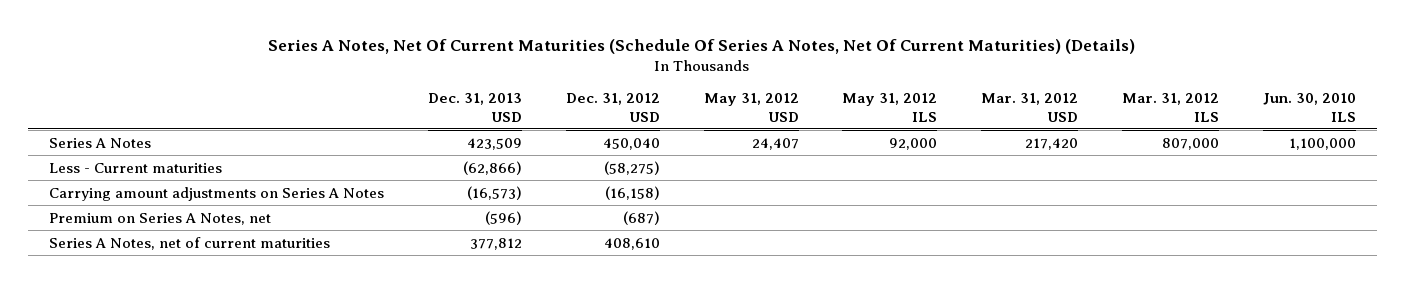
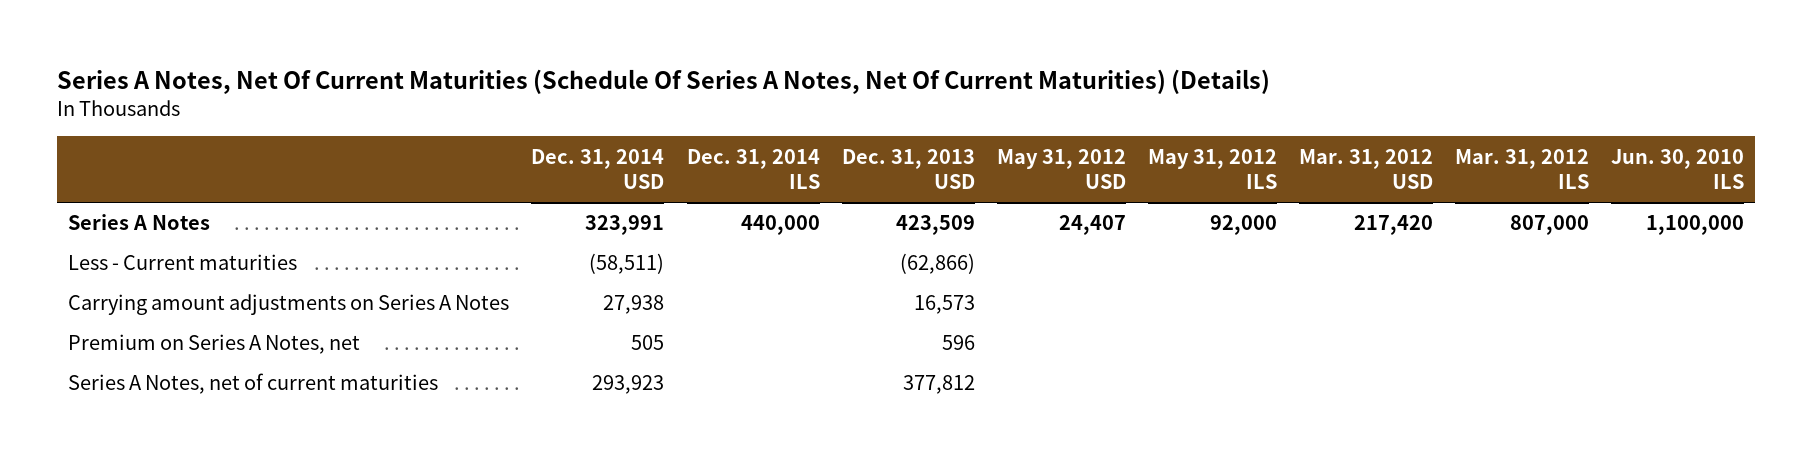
[565,93,660,122] Dec. 31, 2012 USD -> none
none -> [531,148,665,190] Dec. 31, 2014 USD
none -> [686,148,820,190] Dec. 31, 2014 ILS
[467,185,523,200] (16,573) -> [913,295,975,315] 16,573
[485,210,523,225] (596) -> [941,335,975,351] 596

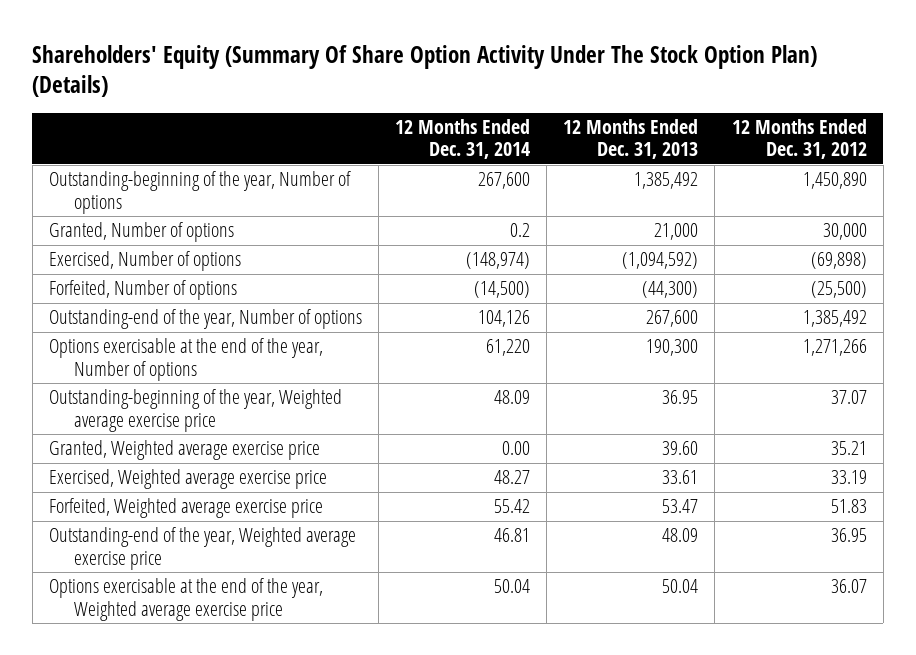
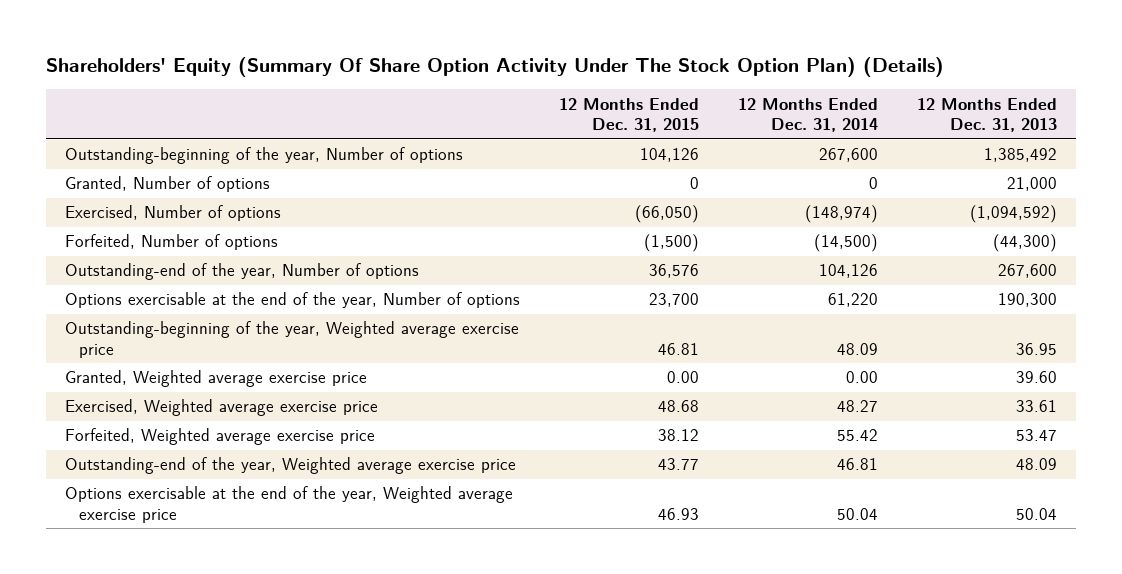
[731,118,867,160] 12 Months Ended Dec. 31, 2012 -> none
none -> [559,97,700,133] 12 Months Ended Dec. 31, 2015
[510,223,531,238] 0.2 -> [868,177,878,190] 0

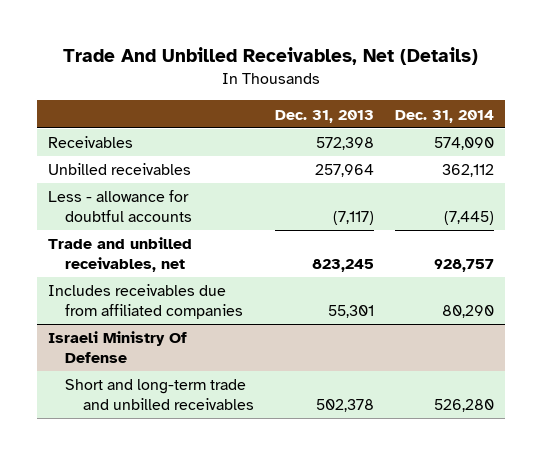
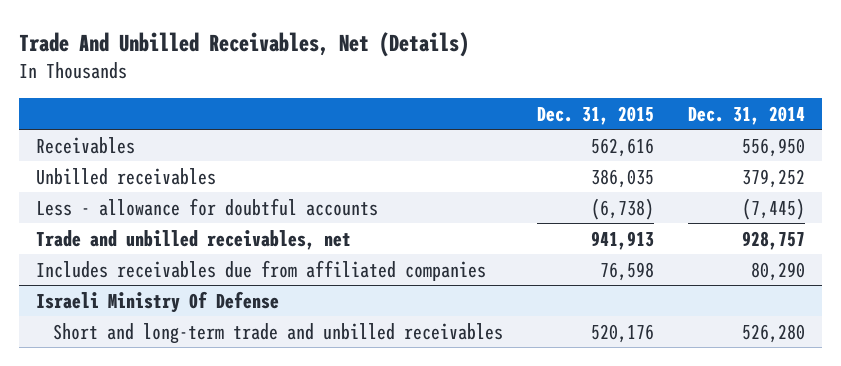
[275,109,375,123] Dec. 31, 2013 -> none
none -> [536,105,654,125] Dec. 31, 2015
[434,137,495,151] 574,090 -> [741,137,805,157] 556,950
[442,164,495,178] 362,112 -> [741,168,805,188] 379,252

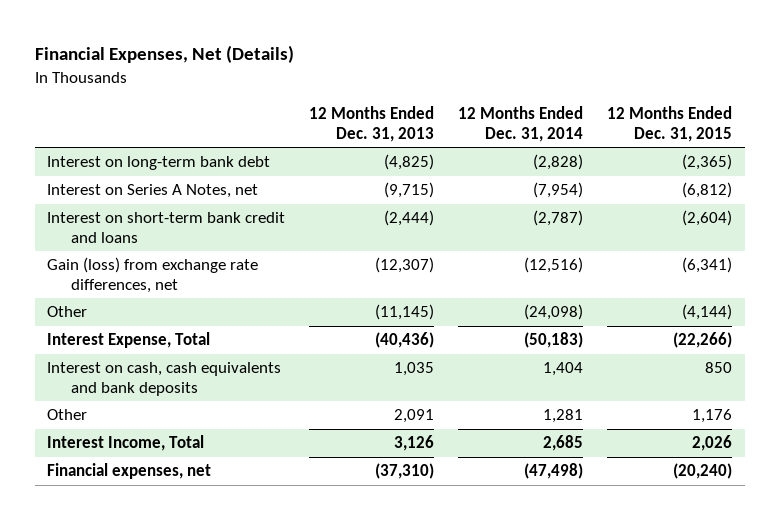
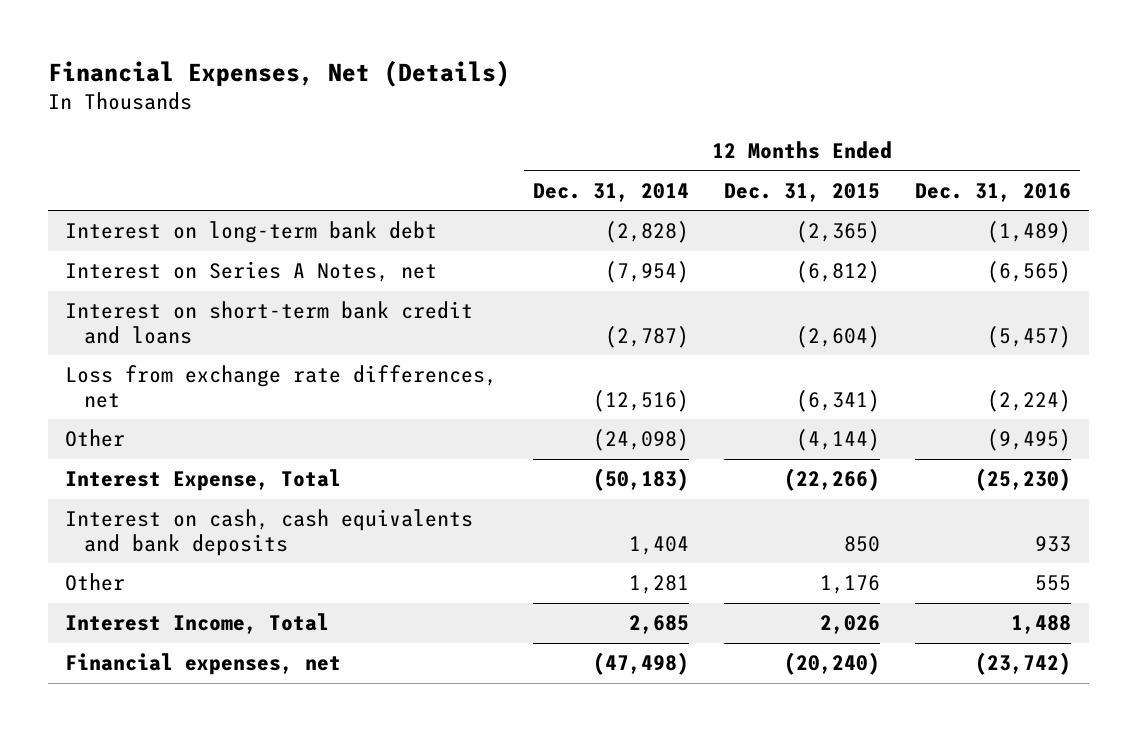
[309,105,435,142] 12 Months Ended Dec. 31, 2013 -> none
none -> [915,182,1072,202] Dec. 31, 2016
[46,257,258,294] Gain (loss) from exchange rate differences, net -> [65,365,498,408] Loss from exchange rate differences, net

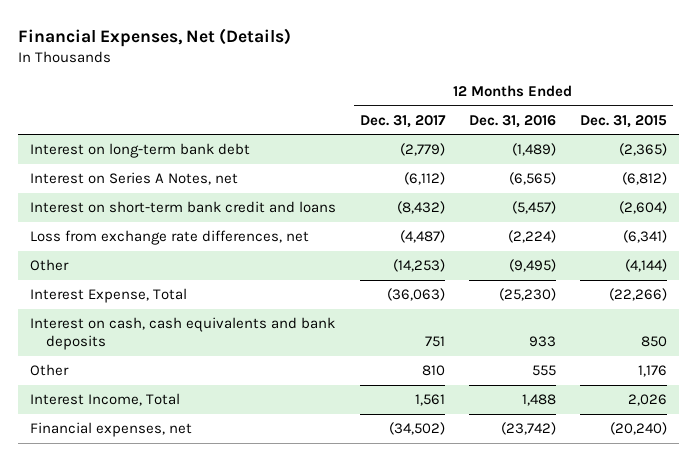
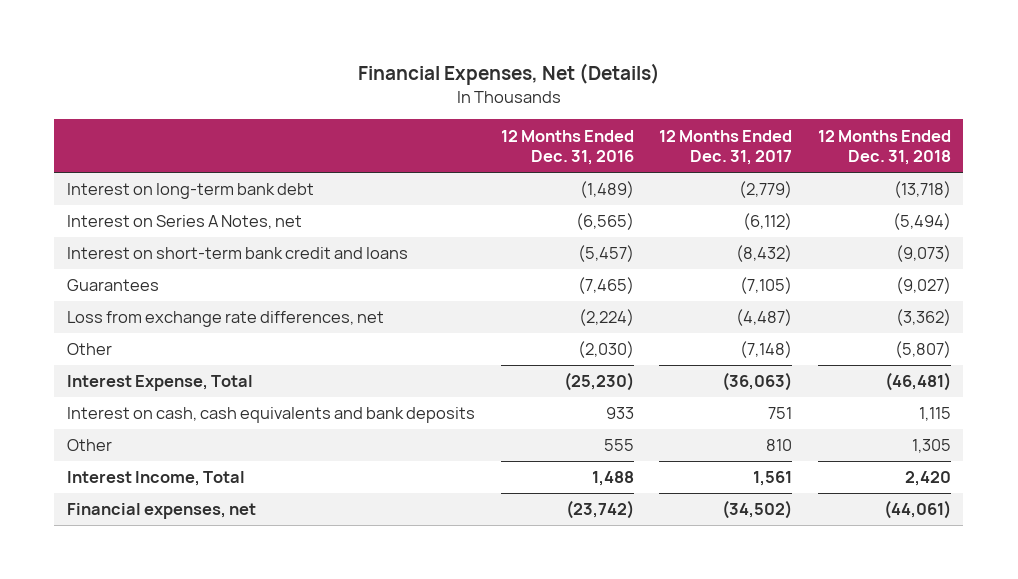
[579,114,667,128] Dec. 31, 2015 -> none
none -> [817,129,951,166] 12 Months Ended Dec. 31, 2018
none -> [66,279,159,292] Guarantees
[393,259,446,273] (14,253) -> [740,341,793,359] (7,148)
[508,259,556,273] (9,495) -> [577,341,634,359] (2,030)

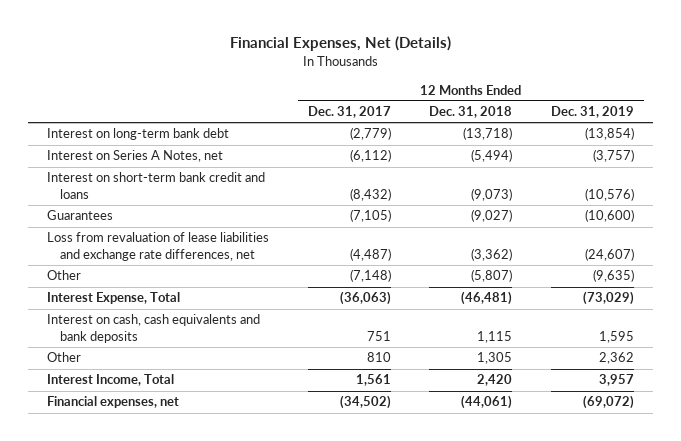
[500,129,634,166] 12 Months Ended Dec. 31, 2016 -> none
none -> [550,106,634,119] Dec. 31, 2019
[66,311,384,328] Loss from exchange rate differences, net -> [47,232,270,262] Loss from revaluation of lease liabilities and exchange rate differences, net

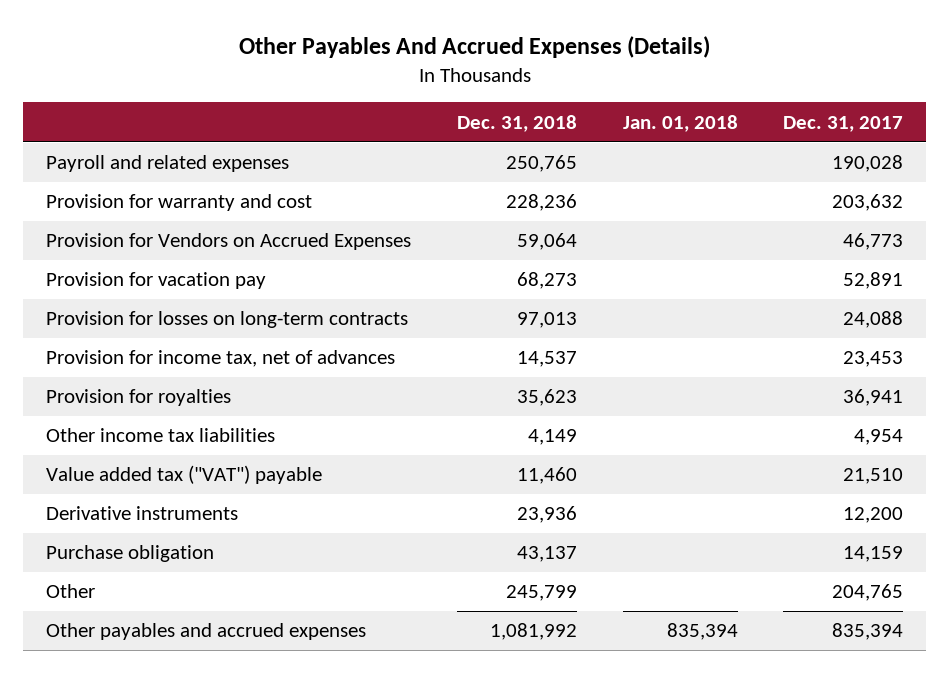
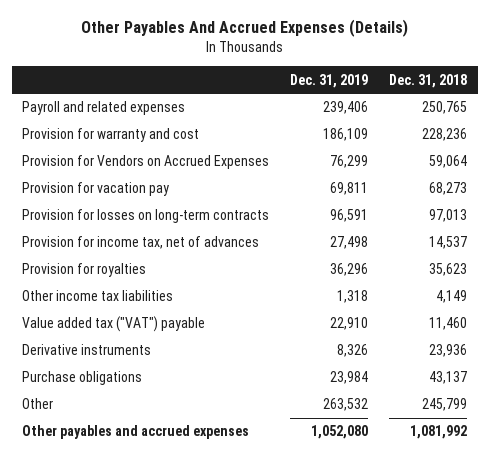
[622,114,738,132] Jan. 01, 2018 -> none
[783,115,904,132] Dec. 31, 2017 -> none
none -> [290,73,369,88] Dec. 31, 2019
[45,545,214,563] Purchase obligation -> [22,371,143,386] Purchase obligations

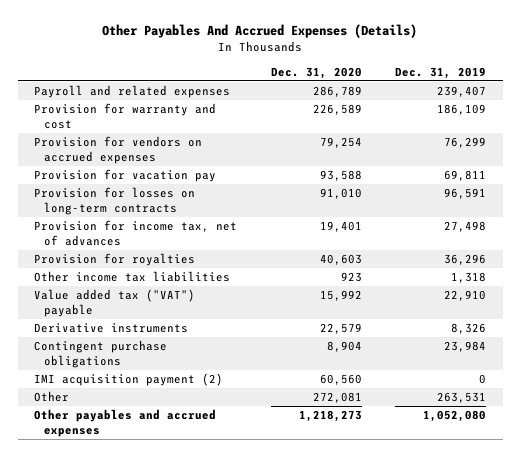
[389,73,468,88] Dec. 31, 2018 -> none
none -> [270,66,362,79] Dec. 31, 2020
[323,101,369,115] 239,406 -> [437,86,487,98] 239,407
[22,155,270,170] Provision for Vendors on Accrued Expenses -> [34,136,203,164] Provision for vendors on accrued expenses
[22,371,143,386] Purchase obligations -> [34,340,168,368] Contingent purchase obligations
none -> [34,373,224,387] IMI acquisition payment (2)
[323,398,369,412] 263,532 -> [437,392,487,404] 263,531

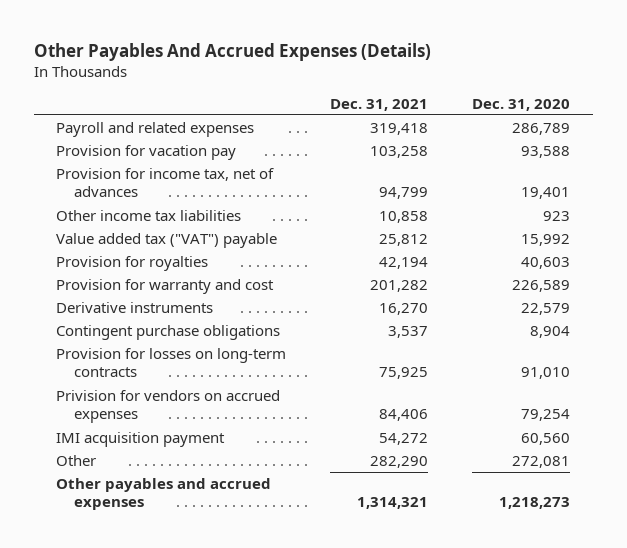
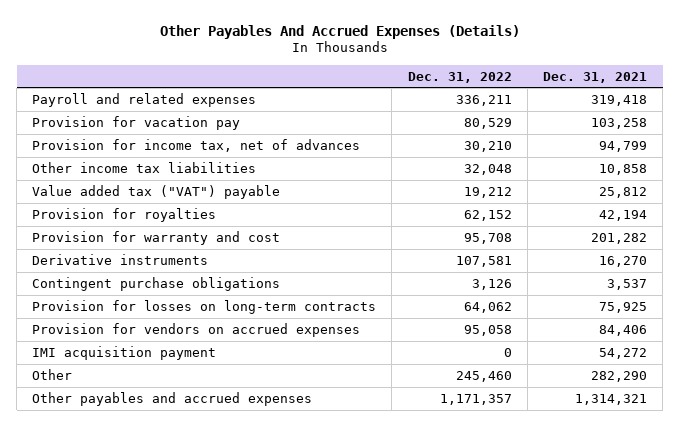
[472,98,571,111] Dec. 31, 2020 -> none
none -> [407,71,512,83] Dec. 31, 2022
[56,389,281,424] Privision for vendors on accrued expenses -> [32,322,361,337] Provision for vendors on accrued expenses

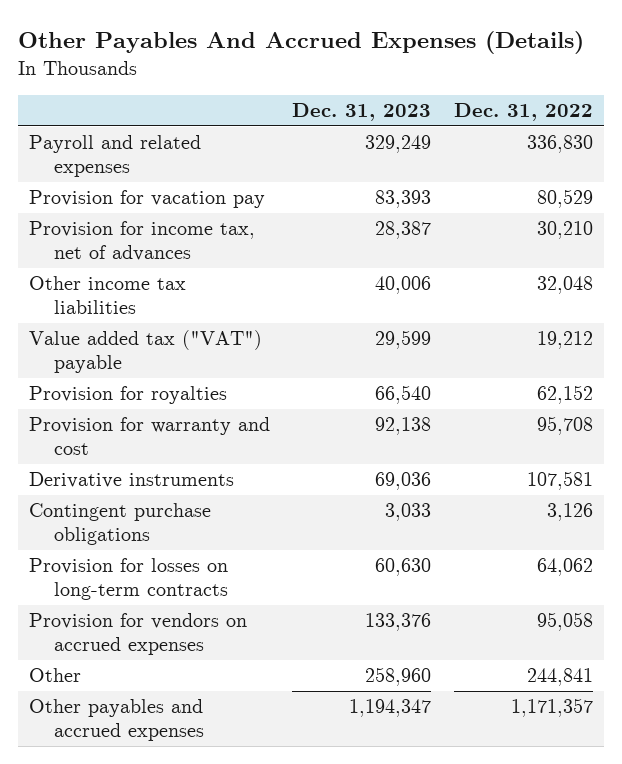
[542,71,647,83] Dec. 31, 2021 -> none
none -> [292,103,432,122] Dec. 31, 2023
[455,94,512,106] 336,211 -> [526,135,593,154] 336,830
[32,345,217,360] IMI acquisition payment -> none
[455,370,512,382] 245,460 -> [526,668,593,687] 244,841

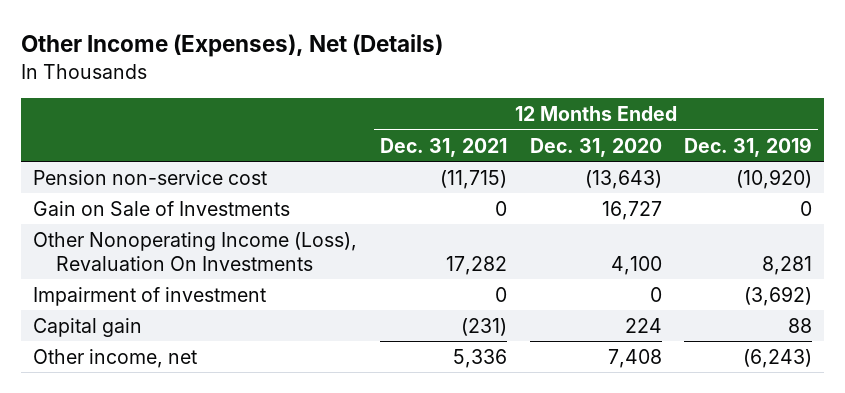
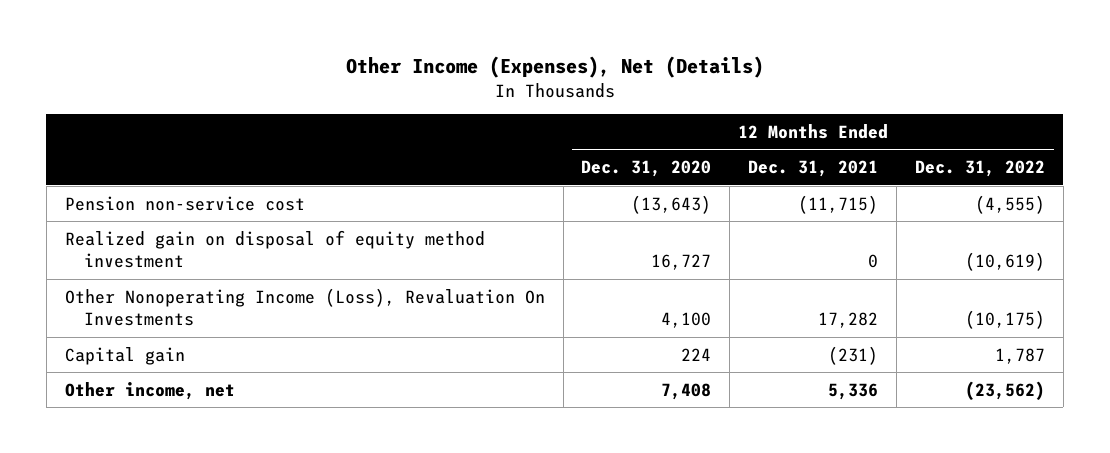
[684,136,813,157] Dec. 31, 2019 -> none
none -> [914,160,1045,178] Dec. 31, 2022
[32,200,290,216] Gain on Sale of Investments -> [64,229,485,269] Realized gain on disposal of equity method investment
[32,286,266,306] Impairment of investment -> none

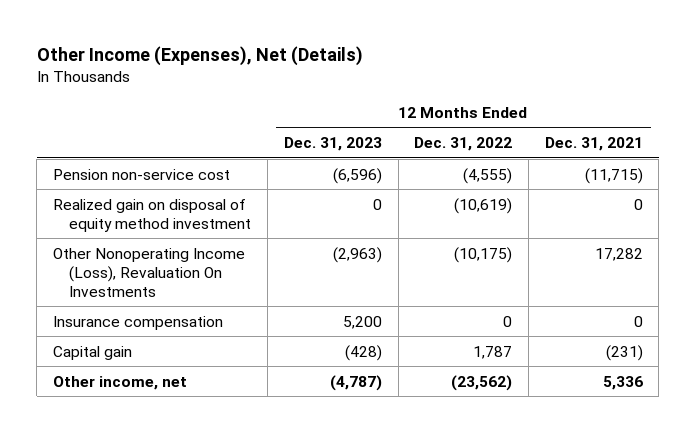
[581,160,712,178] Dec. 31, 2020 -> none
none -> [283,137,382,152] Dec. 31, 2023
none -> [53,315,224,330] Insurance compensation

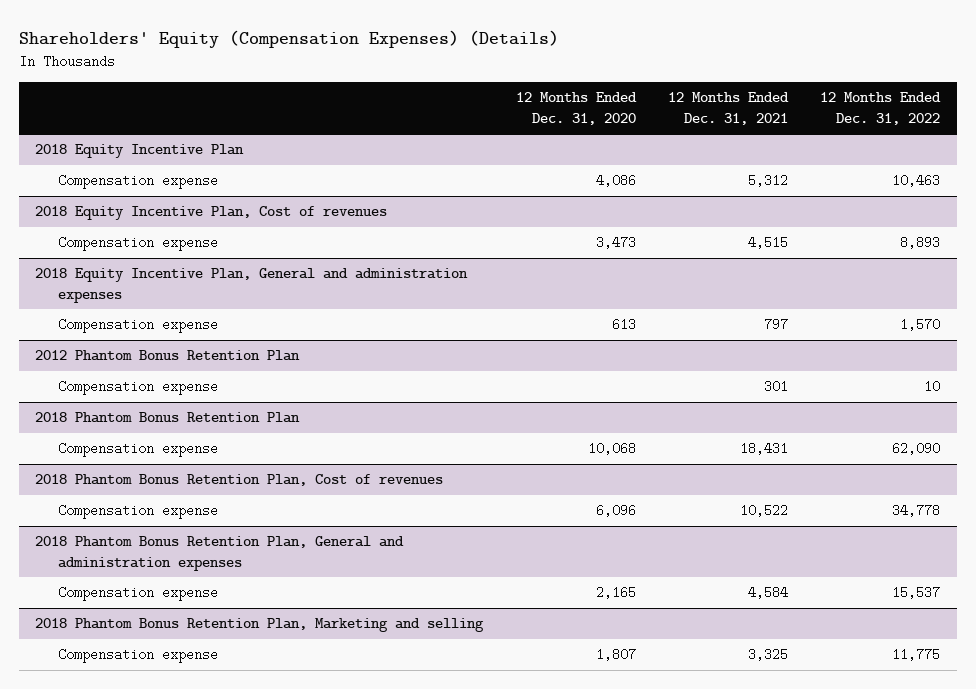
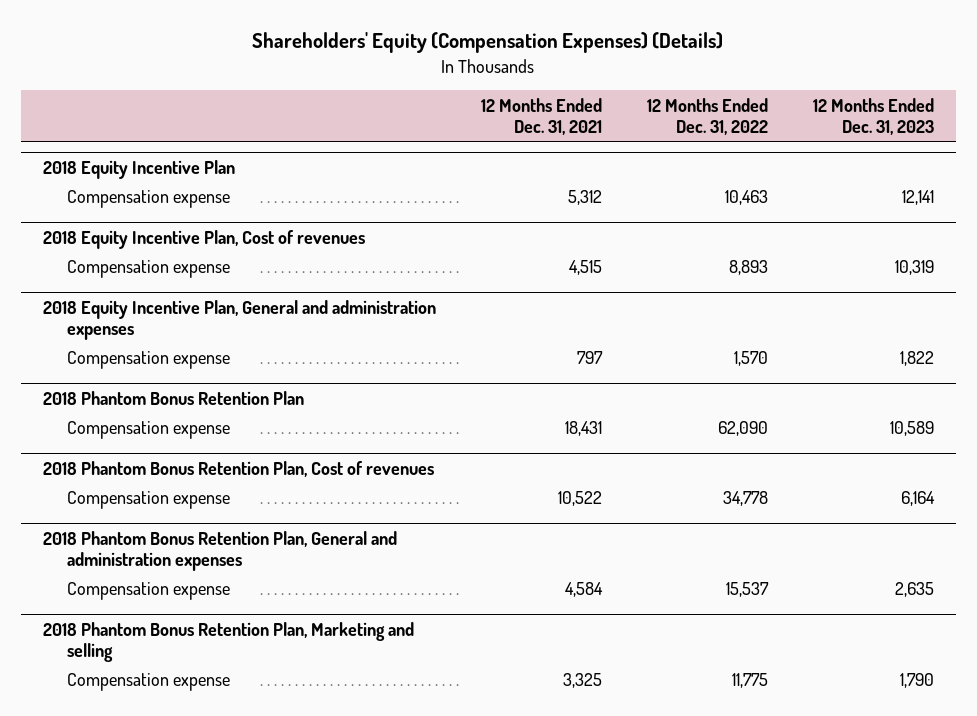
[515,91,637,125] 12 Months Ended Dec. 31, 2020 -> none
none -> [812,97,934,135] 12 Months Ended Dec. 31, 2023
[35,350,301,362] 2012 Phantom Bonus Retention Plan -> none
[57,380,218,396] Compensation expense -> none

